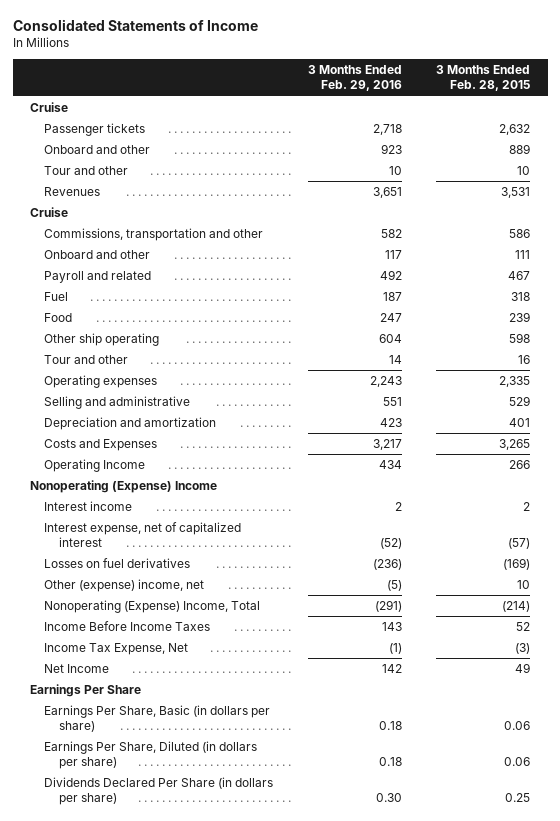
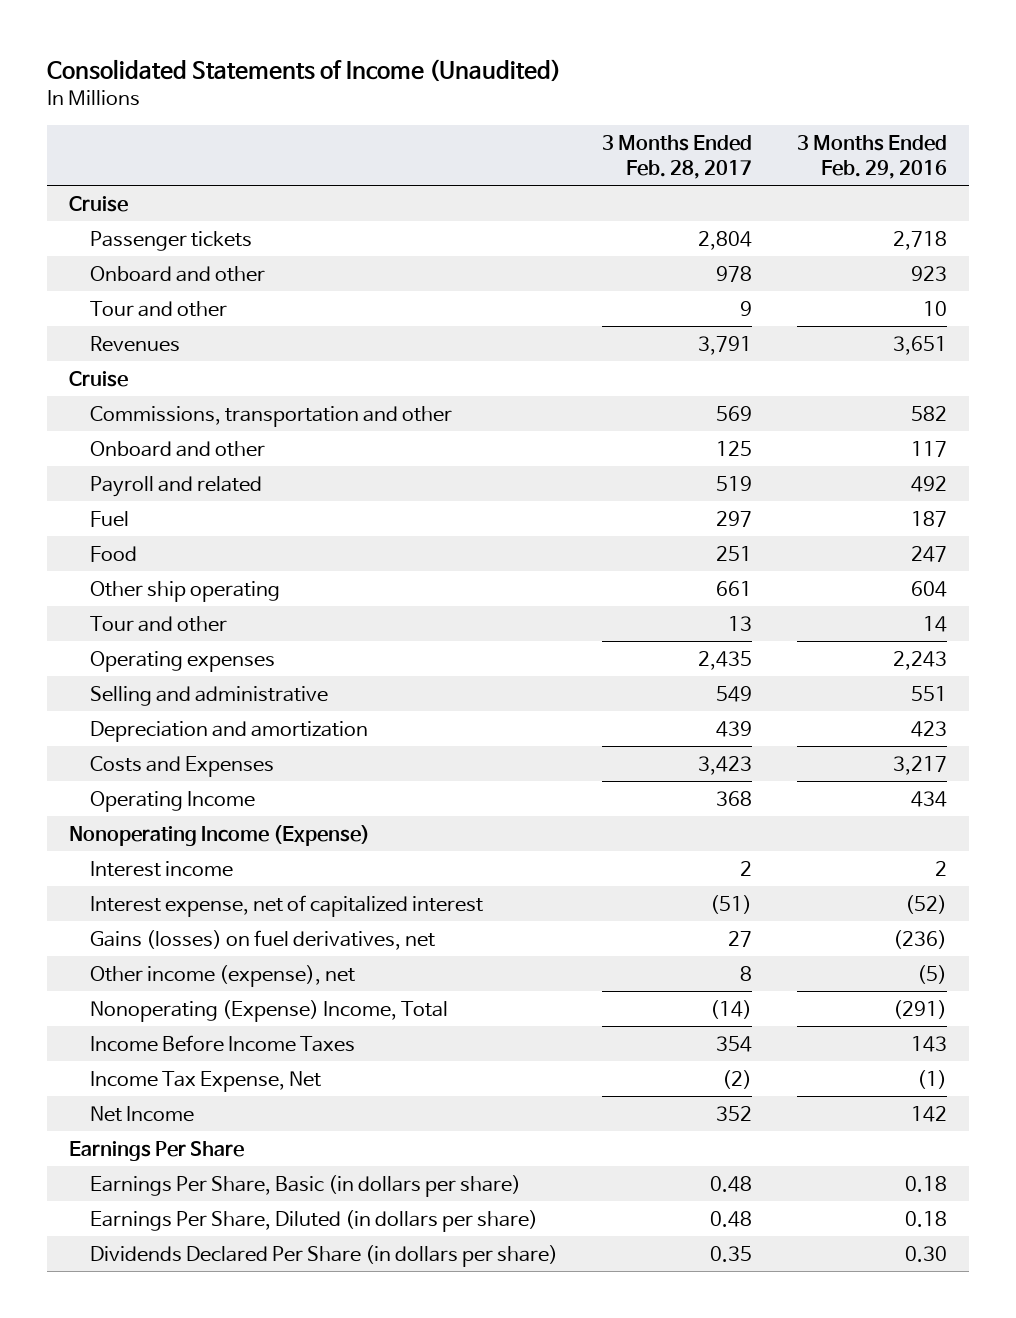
[12,19,258,32] Consolidated Statements of Income -> [47,59,562,83] Consolidated Statements of Income (Unaudited)
[436,65,531,92] 3 Months Ended Feb. 28, 2015 -> none
none -> [602,134,753,180] 3 Months Ended Feb. 28, 2017
[29,479,217,493] Nonoperating (Expense) Income -> [69,824,371,846] Nonoperating Income (Expense)
[44,557,191,568] Losses on fuel derivatives -> [90,929,436,950] Gains (losses) on fuel derivatives, net
[44,578,205,592] Other (expense) income, net -> [90,964,356,987] Other income (expense), net

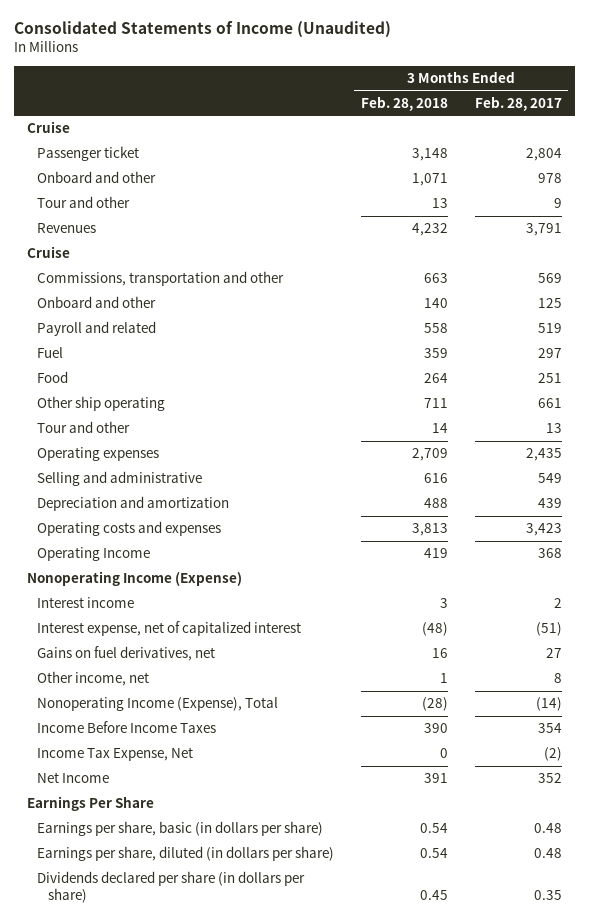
[796,134,947,180] 3 Months Ended Feb. 29, 2016 -> none
none -> [361,95,449,111] Feb. 28, 2018
[90,230,253,251] Passenger tickets -> [37,146,140,162] Passenger ticket
[90,755,275,777] Costs and Expenses -> [37,521,222,537] Operating costs and expenses
[90,929,436,950] Gains (losses) on fuel derivatives, net -> [37,646,216,662] Gains on fuel derivatives, net
[90,964,356,987] Other income (expense), net -> [37,671,150,687] Other income, net
[90,999,449,1022] Nonoperating (Expense) Income, Total -> [37,697,279,712] Nonoperating Income (Expense), Total
[90,1174,522,1197] Earnings Per Share, Basic (in dollars per share) -> [37,821,324,837] Earnings per share, basic (in dollars per share)
[90,1209,539,1232] Earnings Per Share, Diluted (in dollars per share) -> [37,846,335,862] Earnings per share, diluted (in dollars per share)
[90,1244,559,1267] Dividends Declared Per Share (in dollars per share) -> [37,871,306,903] Dividends declared per share (in dollars per share)

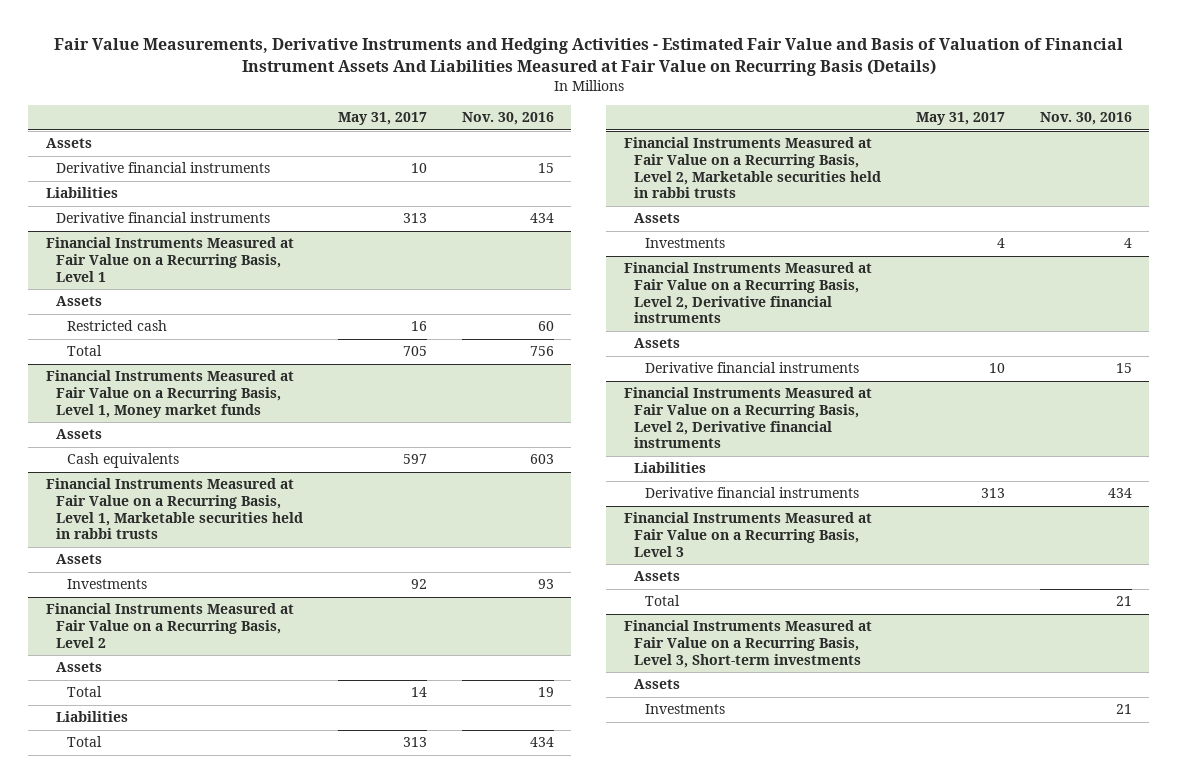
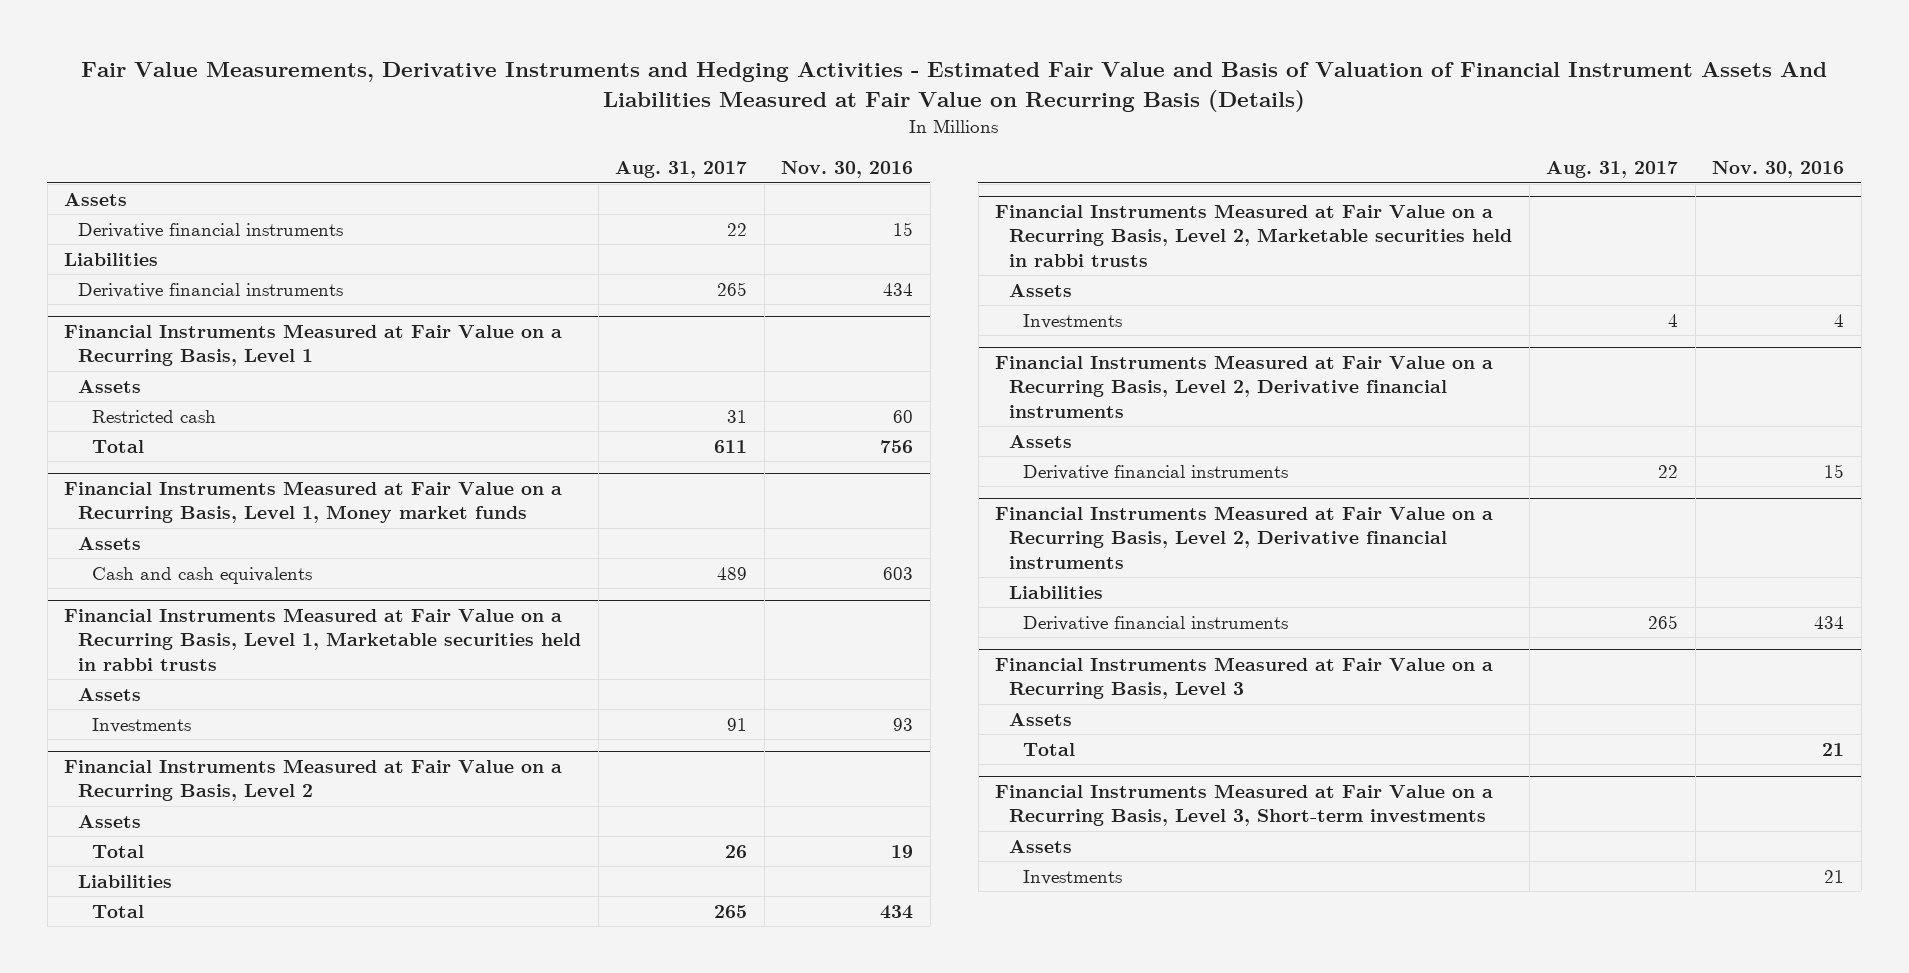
[338,112,428,126] May 31, 2017 -> none
none -> [615,161,748,179] Aug. 31, 2017
[67,453,180,469] Cash equivalents -> [91,566,312,584] Cash and cash equivalents

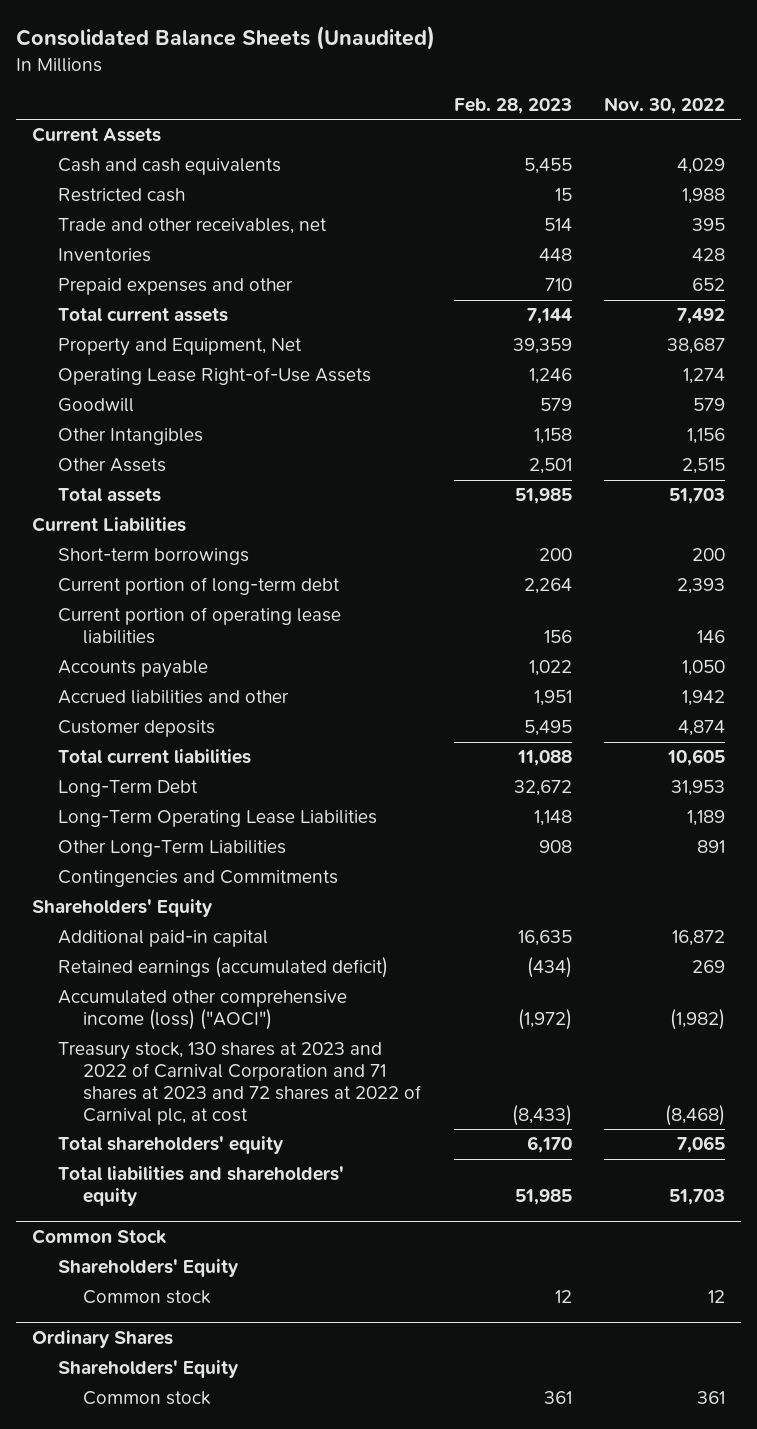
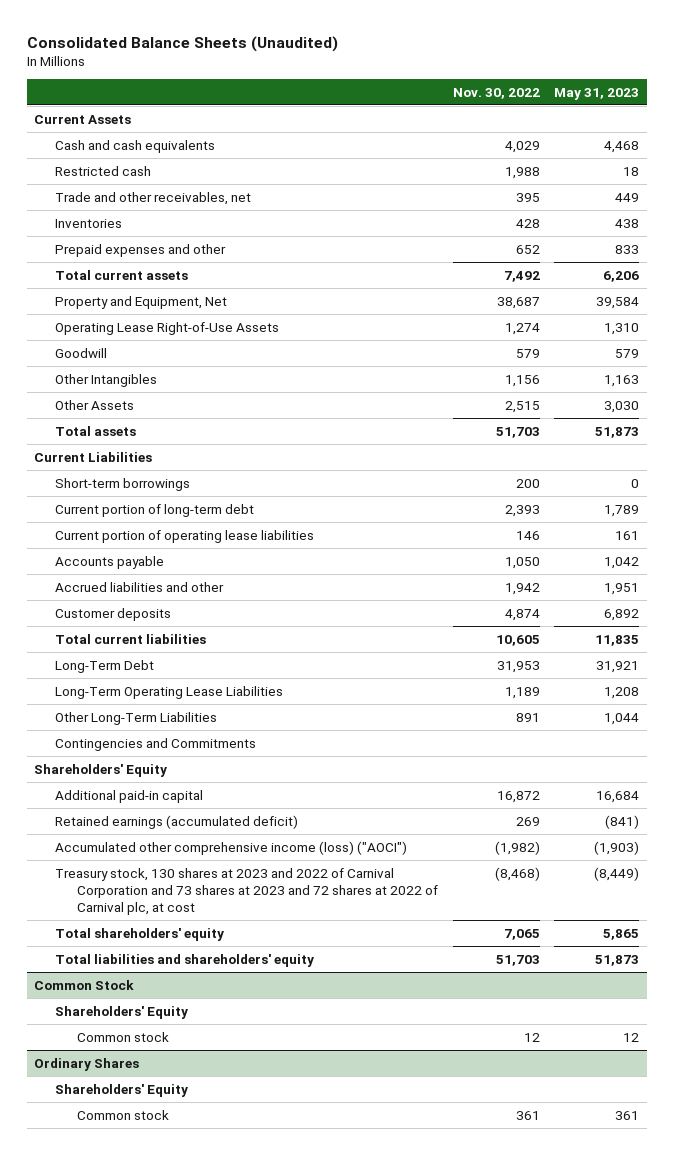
[453,97,572,114] Feb. 28, 2023 -> none
none -> [554,87,640,100] May 31, 2023
[57,1042,422,1125] Treasury stock, 130 shares at 2023 and 2022 of Carnival Corporation and 71 shares at 2023 and 72 shares at 2022 of Carnival plc, at cost -> [55,867,438,916] Treasury stock, 130 shares at 2023 and 2022 of Carnival Corporation and 73 shares at 2023 and 72 shares at 2022 of Carnival plc, at cost

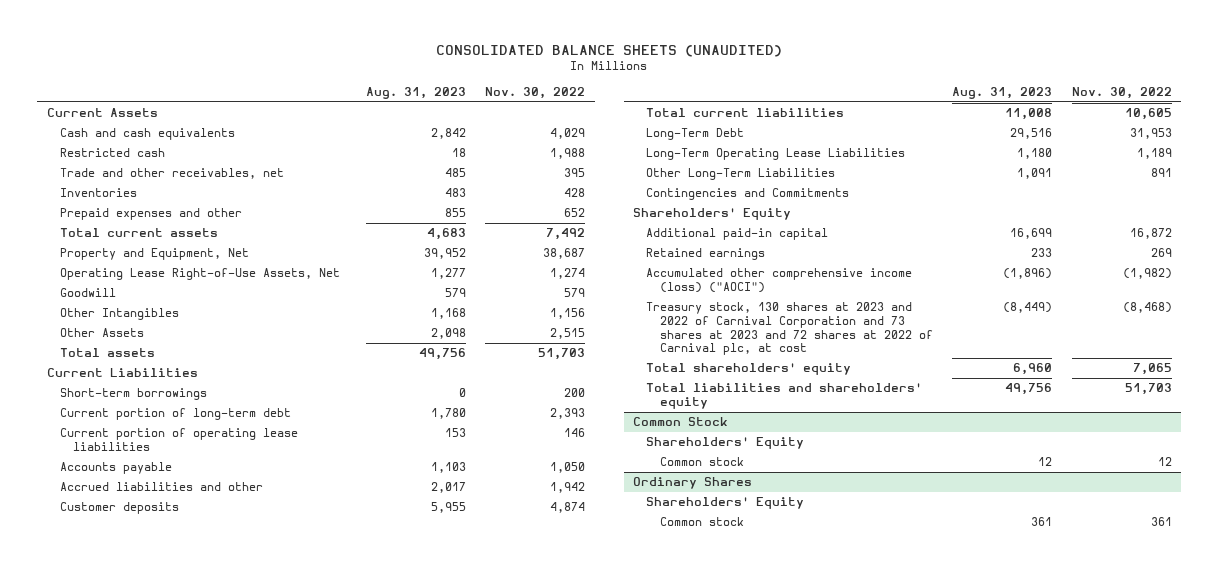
[26,35,338,52] Consolidated Balance Sheets (Unaudited) -> [436,45,783,58] CONSOLIDATED BALANCE SHEETS (UNAUDITED)
[554,87,640,100] May 31, 2023 -> none
none -> [365,87,466,100] Aug. 31, 2023
[55,321,280,335] Operating Lease Right-of-Use Assets -> [60,268,341,281] Operating Lease Right-of-Use Assets, Net
[55,814,299,829] Retained earnings (accumulated deficit) -> [646,248,766,261] Retained earnings

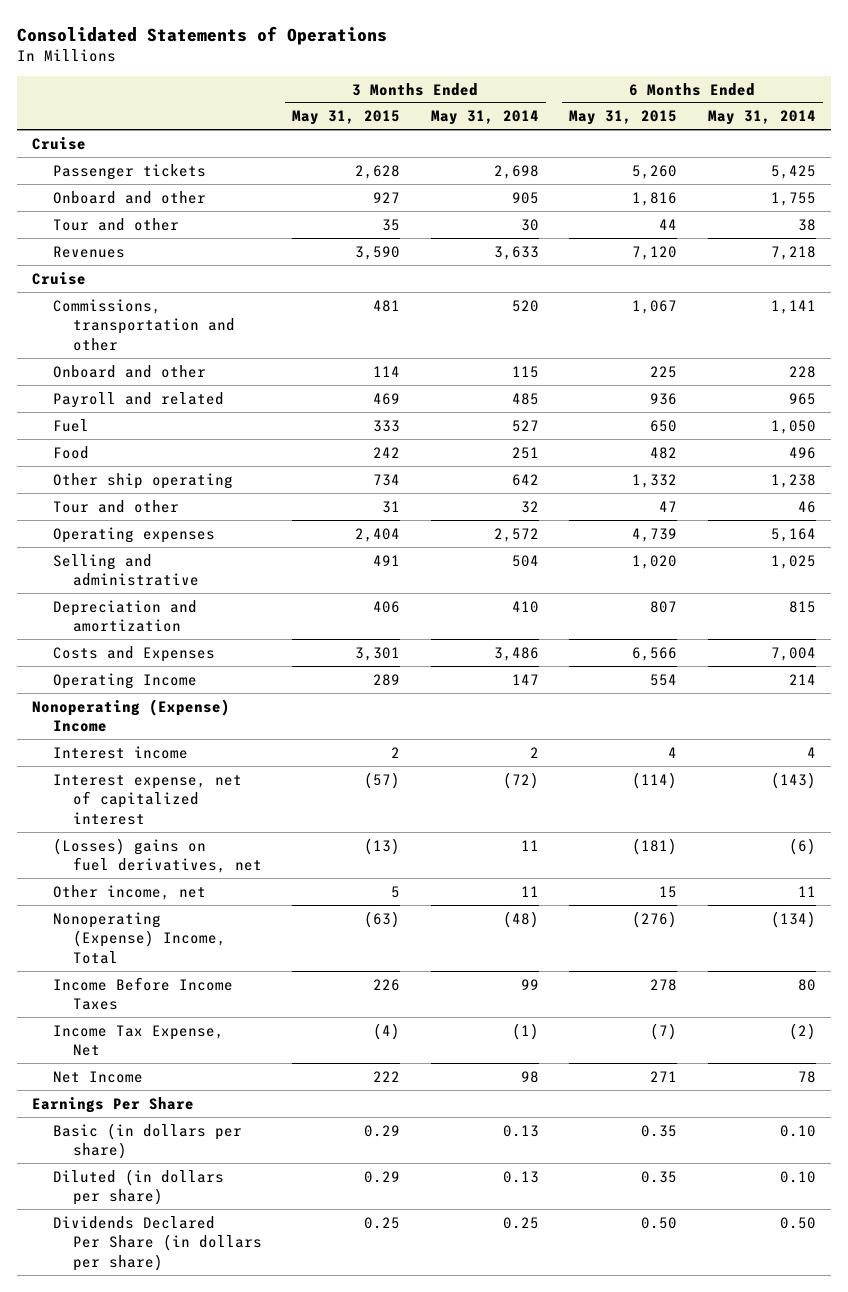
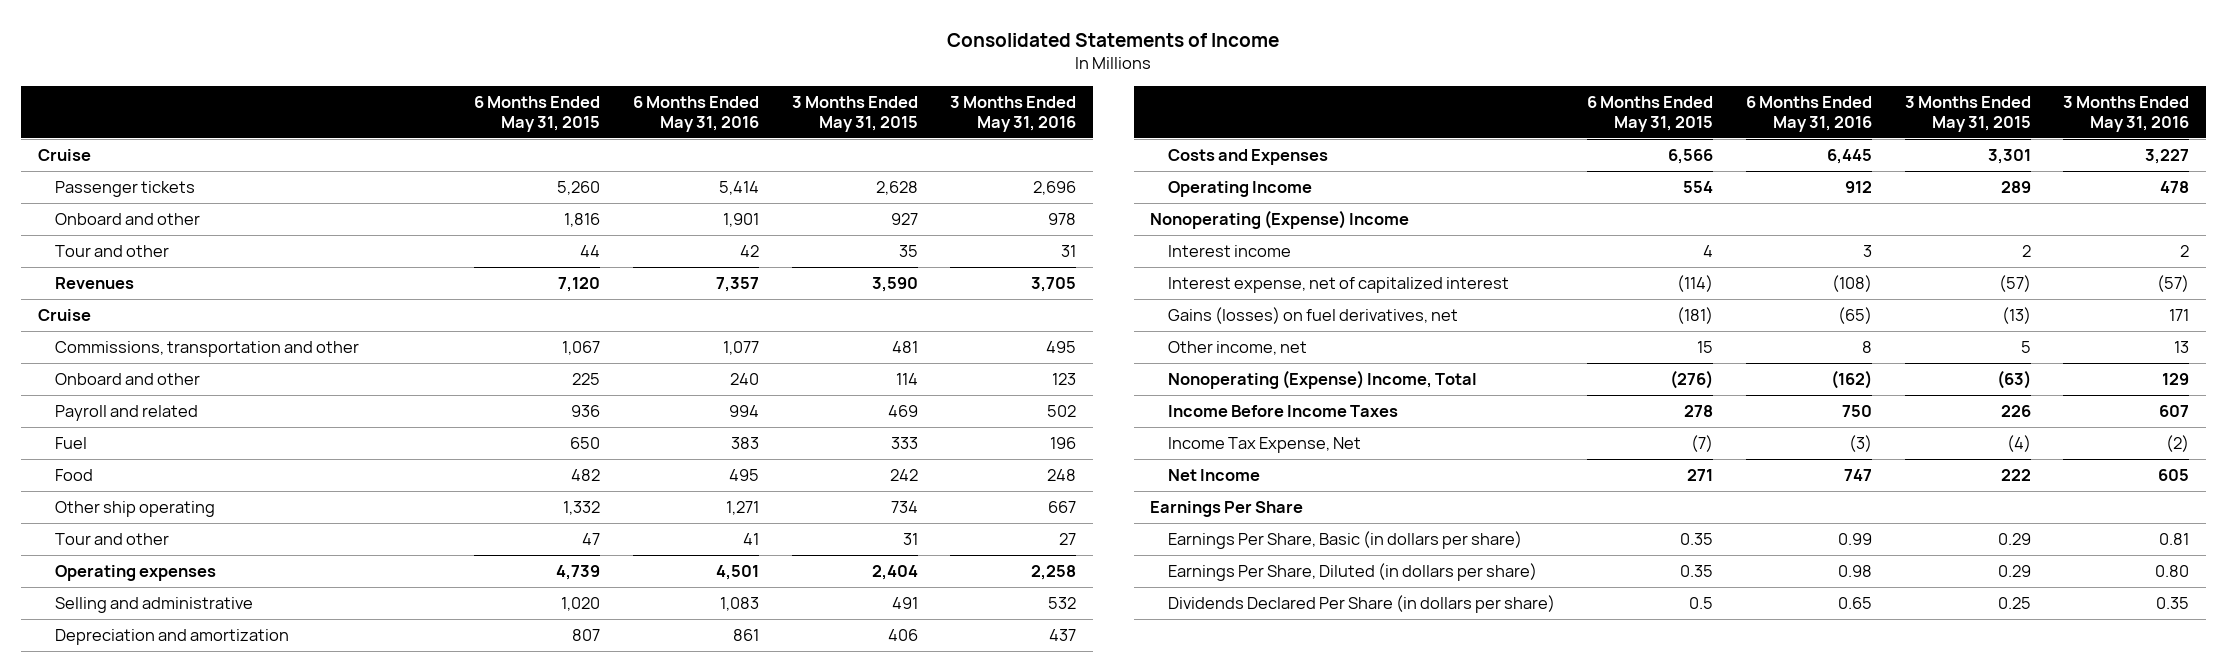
[17,25,388,45] Consolidated Statements of Operations -> [947,32,1280,47] Consolidated Statements of Income
[430,110,539,126] May 31, 2014 -> none
[707,110,816,126] May 31, 2014 -> none
none -> [633,95,760,132] 6 Months Ended May 31, 2016
none -> [950,95,1077,132] 3 Months Ended May 31, 2016
[52,837,262,874] (Losses) gains on fuel derivatives, net -> [1167,306,1458,324] Gains (losses) on fuel derivatives, net
[52,1122,242,1160] Basic (in dollars per share) -> [1167,530,1522,549] Earnings Per Share, Basic (in dollars per share)
[52,1168,224,1206] Diluted (in dollars per share) -> [1167,562,1537,581] Earnings Per Share, Diluted (in dollars per share)
[641,1216,678,1229] 0.50 -> [1689,596,1714,609] 0.5

